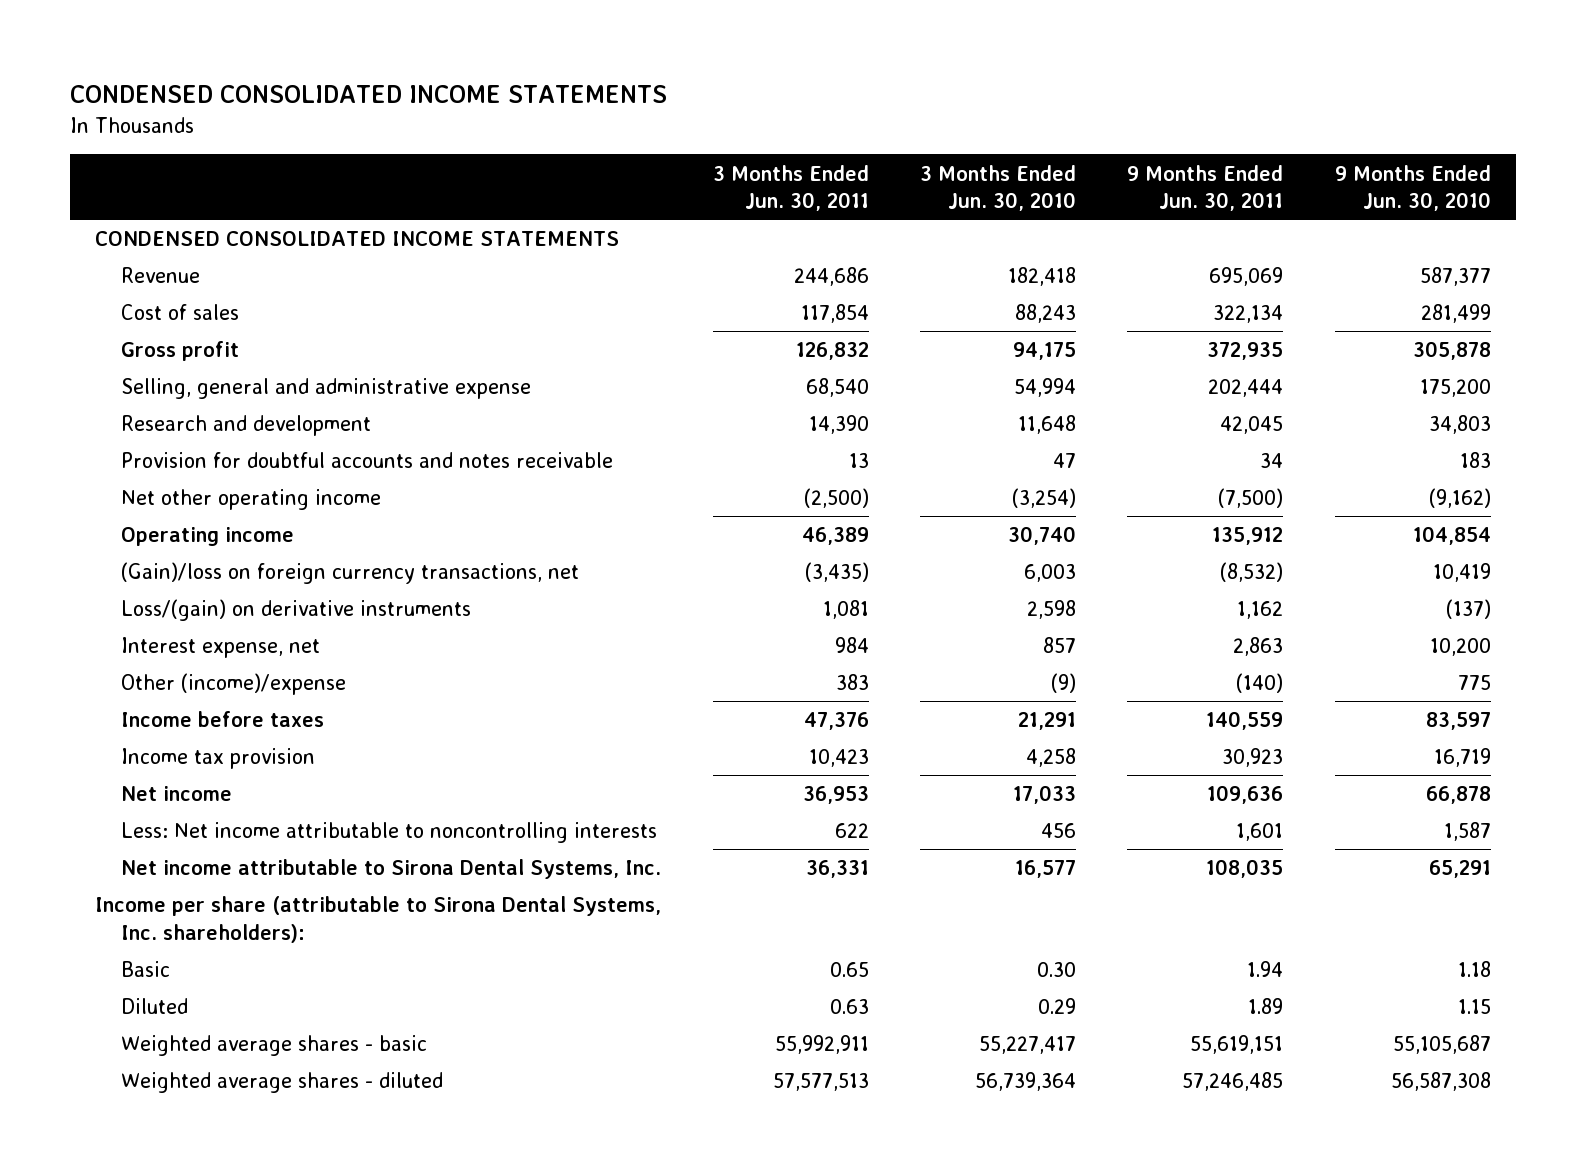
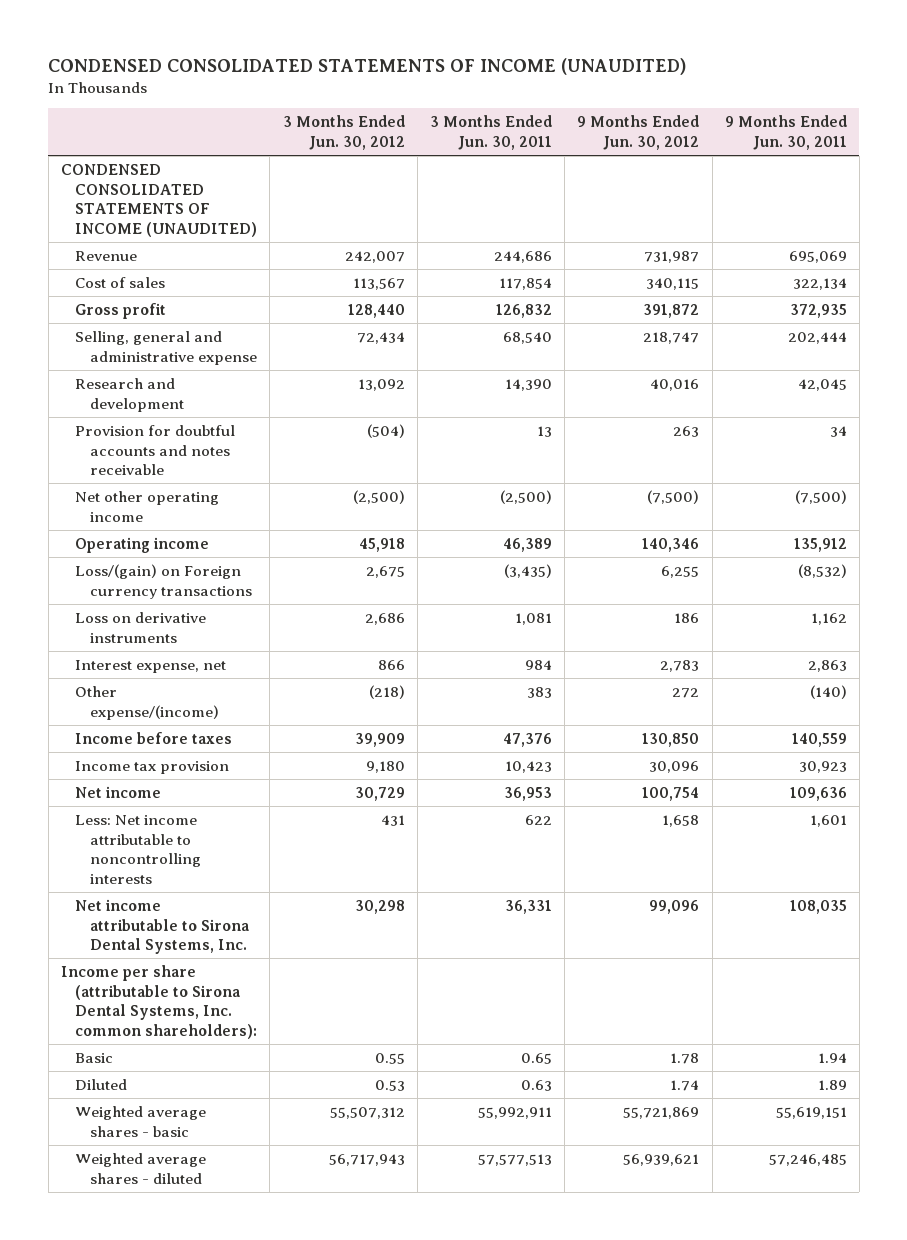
[69,85,667,104] CONDENSED CONSOLIDATED INCOME STATEMENTS -> [48,57,687,75] CONDENSED CONSOLIDATED STATEMENTS OF INCOME (UNAUDITED)
[920,164,1077,211] 3 Months Ended Jun. 30, 2010 -> none
[1334,164,1491,211] 9 Months Ended Jun. 30, 2010 -> none
none -> [282,115,405,150] 3 Months Ended Jun. 30, 2012
none -> [577,115,700,150] 9 Months Ended Jun. 30, 2012
[95,231,620,247] CONDENSED CONSOLIDATED INCOME STATEMENTS -> [60,164,258,237] CONDENSED CONSOLIDATED STATEMENTS OF INCOME (UNAUDITED)
[121,562,580,585] (Gain)/loss on foreign currency transactions, net -> [75,564,252,599] Loss/(gain) on Foreign currency transactions
[121,599,472,622] Loss/(gain) on derivative instruments -> [75,612,207,643] Loss on derivative instruments
[121,673,347,696] Other (income)/expense -> [75,686,219,720] Other expense/(income)
[95,896,662,943] Income per share (attributable to Sirona Dental Systems, Inc. shareholders): -> [60,965,258,1039] Income per share (attributable to Sirona Dental Systems, Inc. common shareholders):

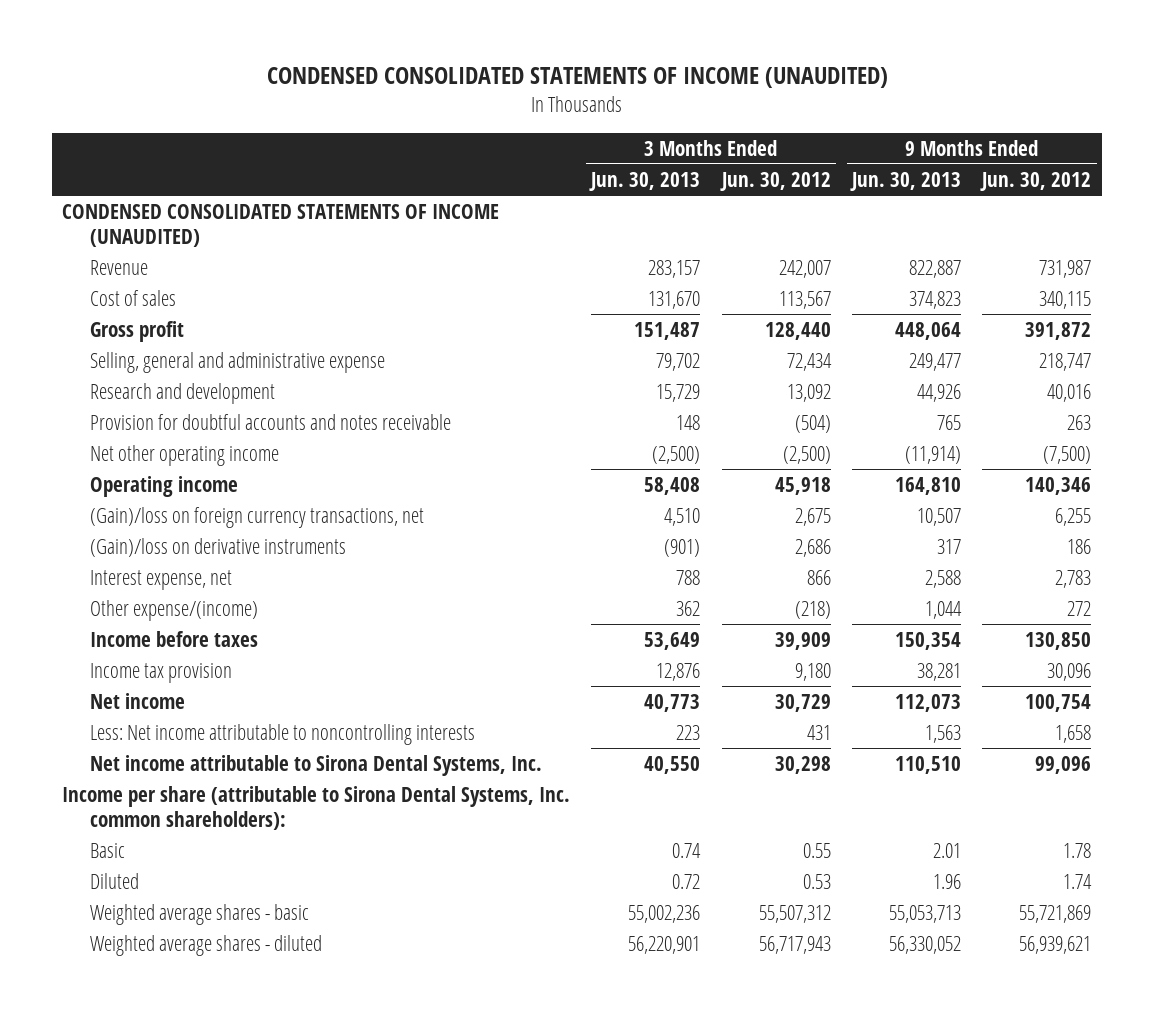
[429,115,552,150] 3 Months Ended Jun. 30, 2011 -> none
[724,115,847,150] 9 Months Ended Jun. 30, 2011 -> none
none -> [589,171,701,191] Jun. 30, 2013
none -> [849,171,961,191] Jun. 30, 2013
[75,564,252,599] Loss/(gain) on Foreign currency transactions -> [90,506,425,528] (Gain)/loss on foreign currency transactions, net
[75,612,207,643] Loss on derivative instruments -> [90,537,347,557] (Gain)/loss on derivative instruments

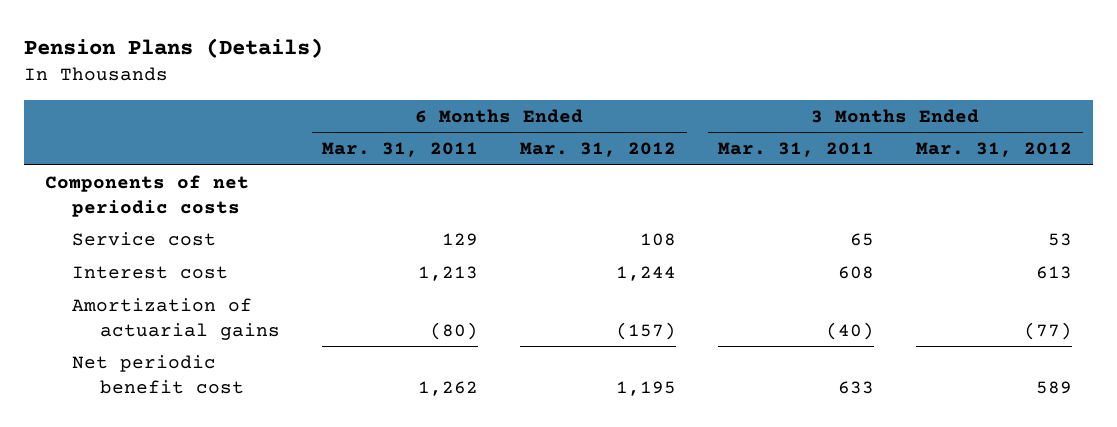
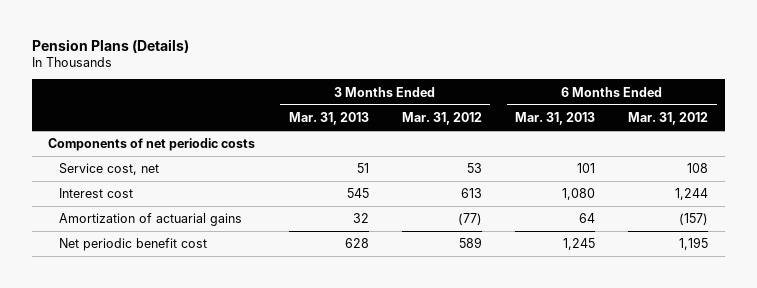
[322,142,479,158] Mar. 31, 2011 -> none
[718,142,875,158] Mar. 31, 2011 -> none
none -> [288,112,369,126] Mar. 31, 2013
none -> [515,112,596,126] Mar. 31, 2013
[72,231,217,246] Service cost -> [59,163,160,176] Service cost, net

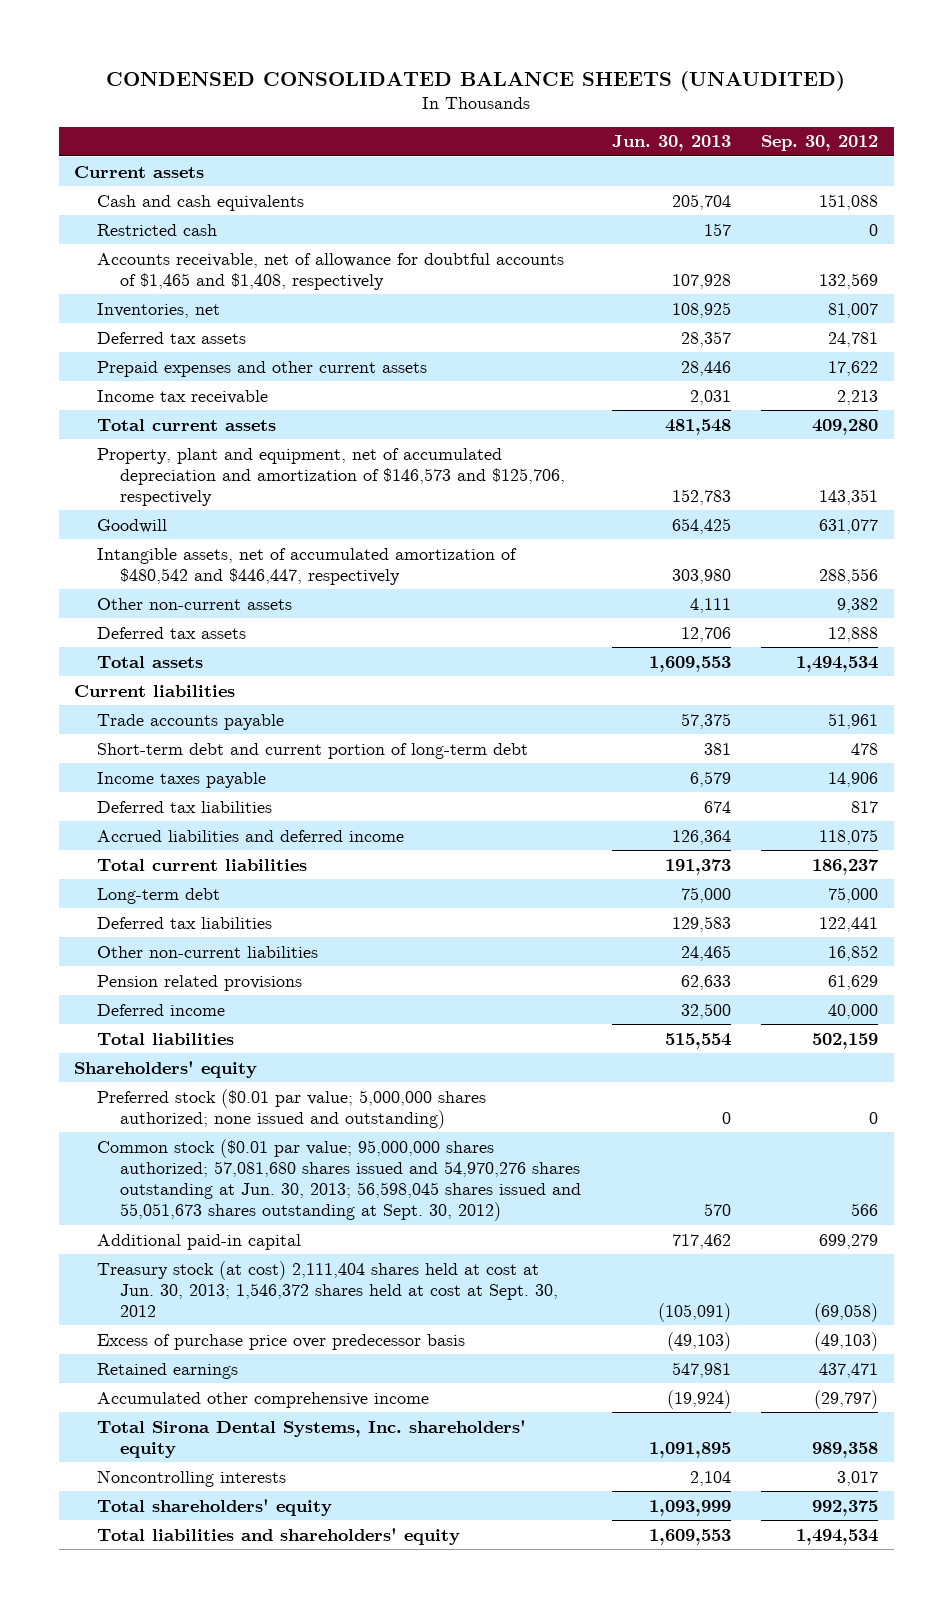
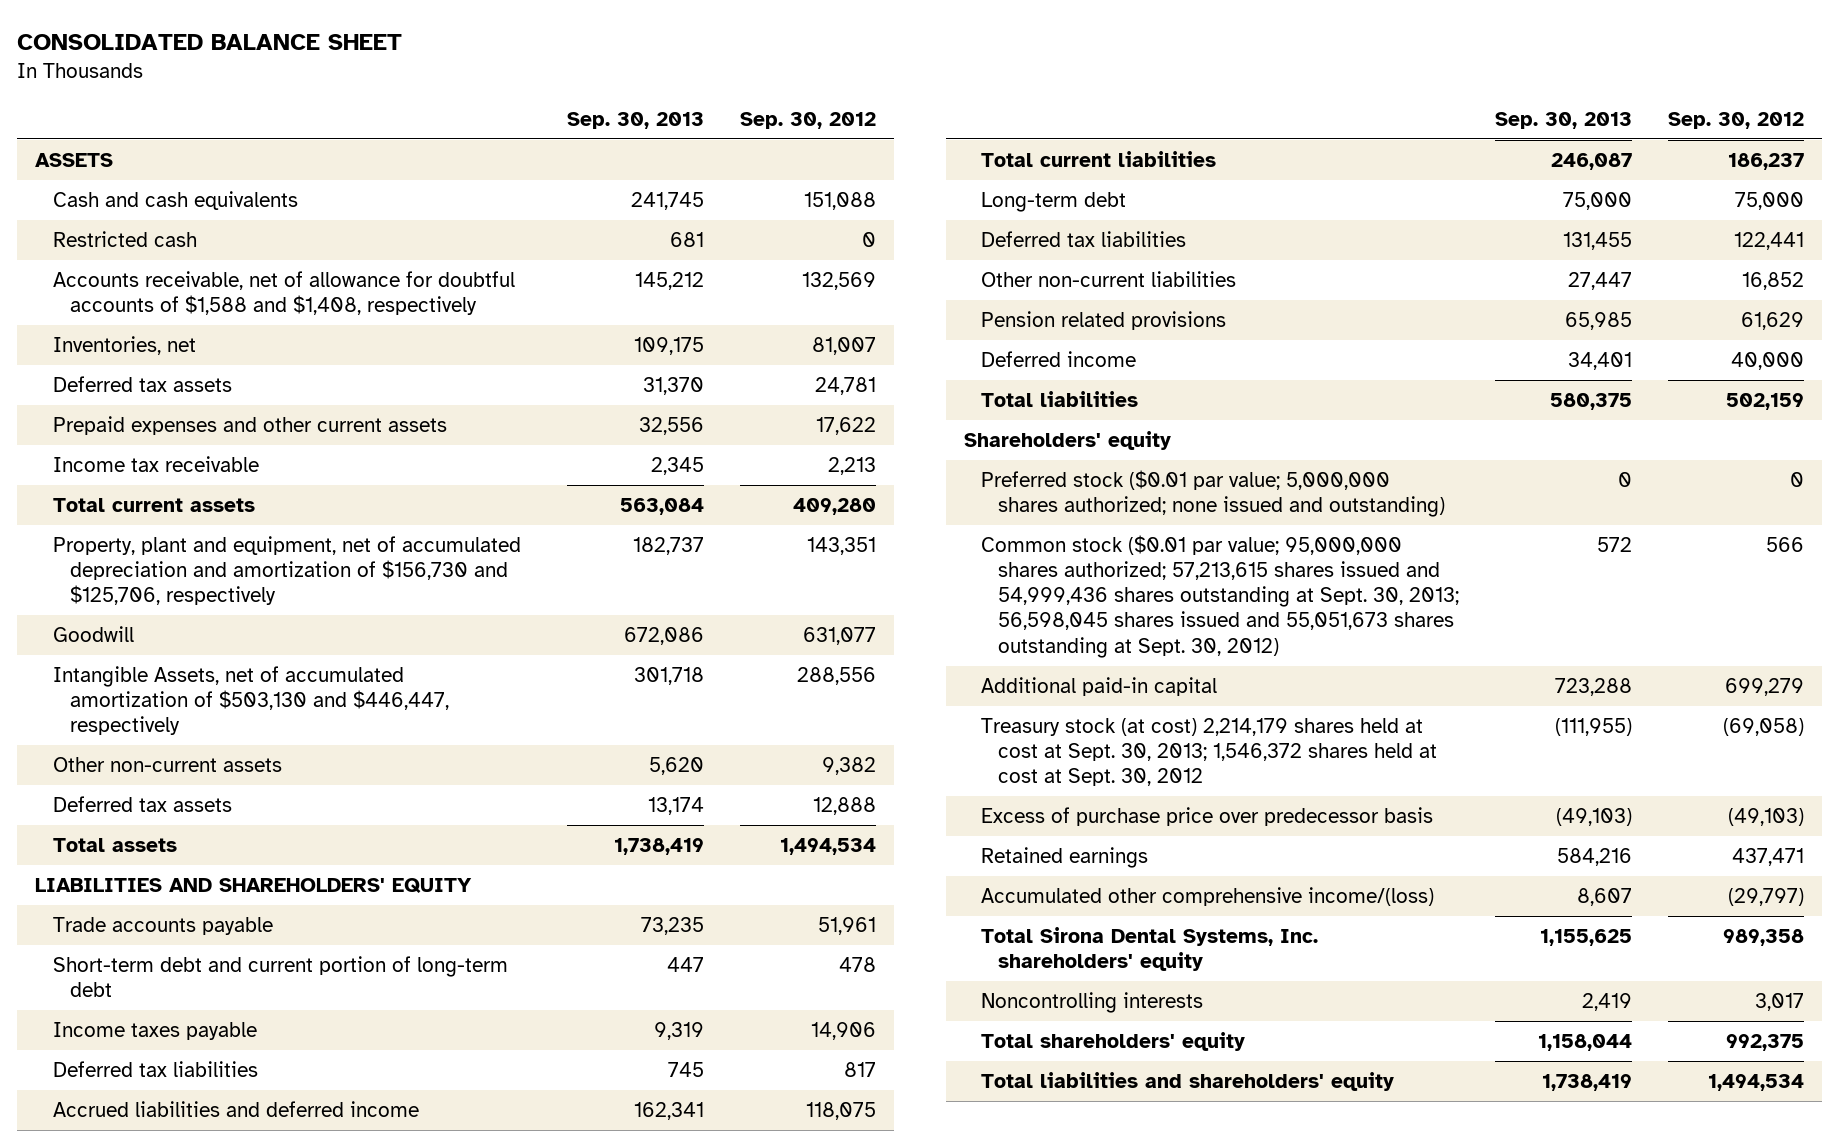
[106,70,846,91] CONDENSED CONSOLIDATED BALANCE SHEETS (UNAUDITED) -> [17,33,403,50] CONSOLIDATED BALANCE SHEET
[611,135,731,152] Jun. 30, 2013 -> none
none -> [566,112,704,130] Sep. 30, 2013
[73,165,204,178] Current assets -> [35,153,114,168] ASSETS
[97,252,565,290] Accounts receivable, net of allowance for doubtful accounts of $1,465 and $1,408, respectively -> [52,271,515,316] Accounts receivable, net of allowance for doubtful accounts of $1,588 and $1,408, respectively
[97,447,566,507] Property, plant and equipment, net of accumulated depreciation and amortization of $146,573 and $125,706, respectively -> [52,536,521,606] Property, plant and equipment, net of accumulated depreciation and amortization of $156,730 and $125,706, respectively
[97,547,518,585] Intangible assets, net of accumulated amortization of $480,542 and $446,447, respectively -> [52,666,449,736] Intangible Assets, net of accumulated amortization of $503,130 and $446,447, respectively
[73,684,235,697] Current liabilities -> [35,878,473,894] LIABILITIES AND SHAREHOLDERS' EQUITY
[97,1138,582,1222] Common stock ($0.01 par value; 95,000,000 shares authorized; 57,081,680 shares issued and 54,970,276 shares outstanding at Jun. 30, 2013; 56,598,045 shares issued and 55,051,673 shares outstanding at Sept. 30, 2012) -> [980,535,1460,658] Common stock ($0.01 par value; 95,000,000 shares authorized; 57,213,615 shares issued and 54,999,436 shares outstanding at Sept. 30, 2013; 56,598,045 shares issued and 55,051,673 shares outstanding at Sept. 30, 2012)
[97,1260,559,1318] Treasury stock (at cost) 2,111,404 shares held at cost at Jun. 30, 2013; 1,546,372 shares held at cost at Sept. 30, 2012 -> [980,718,1438,787] Treasury stock (at cost) 2,214,179 shares held at cost at Sept. 30, 2013; 1,546,372 shares held at cost at Sept. 30, 2012
[97,1391,430,1408] Accumulated other comprehensive income -> [980,887,1434,907] Accumulated other comprehensive income/(loss)

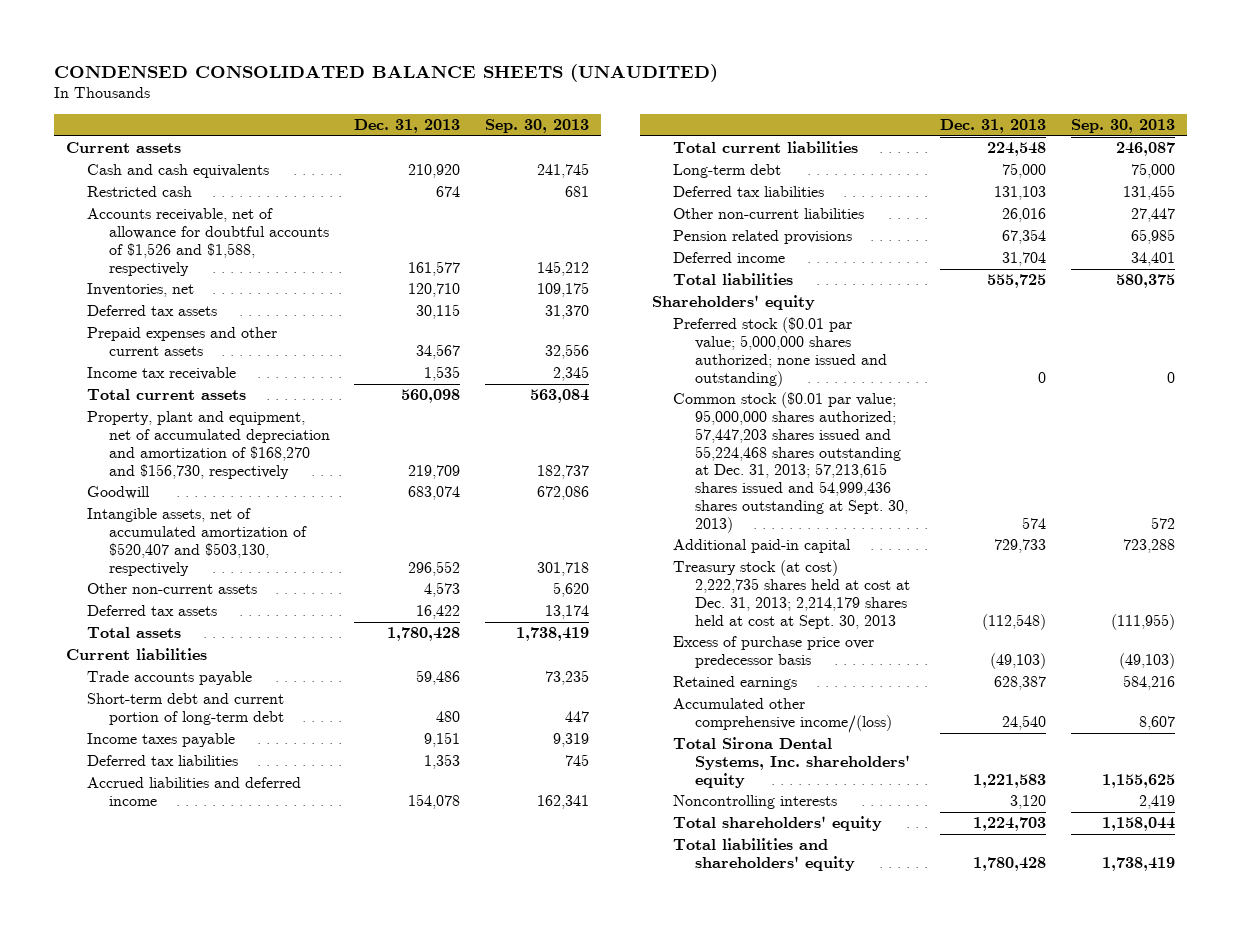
[17,33,403,50] CONSOLIDATED BALANCE SHEET -> [53,63,718,82] CONDENSED CONSOLIDATED BALANCE SHEETS (UNAUDITED)
[739,112,876,130] Sep. 30, 2012 -> none
none -> [354,119,461,134] Dec. 31, 2013
[35,153,114,168] ASSETS -> [65,142,181,154] Current assets
[52,271,515,316] Accounts receivable, net of allowance for doubtful accounts of $1,588 and $1,408, respectively -> [87,208,329,276] Accounts receivable, net of allowance for doubtful accounts of $1,526 and $1,588, respectively
[52,536,521,606] Property, plant and equipment, net of accumulated depreciation and amortization of $156,730 and $125,706, respectively -> [87,411,330,479] Property, plant and equipment, net of accumulated depreciation and amortization of $168,270 and $156,730, respectively
[52,666,449,736] Intangible Assets, net of accumulated amortization of $503,130 and $446,447, respectively -> [87,508,307,576] Intangible assets, net of accumulated amortization of $520,407 and $503,130, respectively
[35,878,473,894] LIABILITIES AND SHAREHOLDERS' EQUITY -> [65,648,207,661] Current liabilities
[980,535,1460,658] Common stock ($0.01 par value; 95,000,000 shares authorized; 57,213,615 shares issued and 54,999,436 shares outstanding at Sept. 30, 2013; 56,598,045 shares issued and 55,051,673 shares outstanding at Sept. 30, 2012) -> [673,392,908,533] Common stock ($0.01 par value; 95,000,000 shares authorized; 57,447,203 shares issued and 55,224,468 shares outstanding at Dec. 31, 2013; 57,213,615 shares issued and 54,999,436 shares outstanding at Sept. 30, 2013)
[980,718,1438,787] Treasury stock (at cost) 2,214,179 shares held at cost at Sept. 30, 2013; 1,546,372 shares held at cost at Sept. 30, 2012 -> [673,560,910,629] Treasury stock (at cost) 2,222,735 shares held at cost at Dec. 31, 2013; 2,214,179 shares held at cost at Sept. 30, 2013

